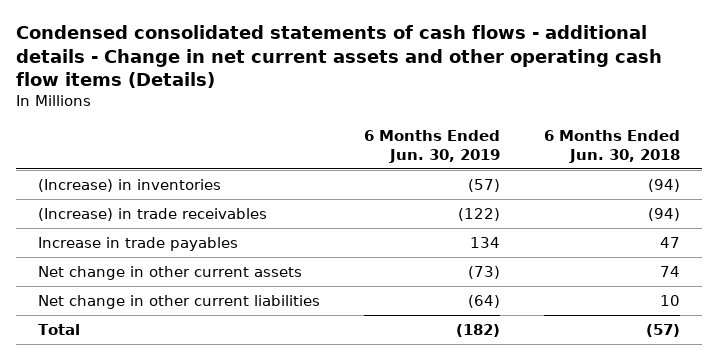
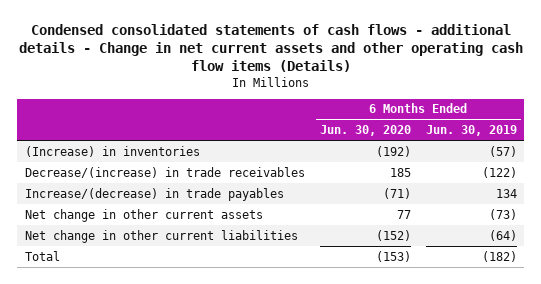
[543,130,680,163] 6 Months Ended Jun. 30, 2018 -> none
none -> [319,125,411,137] Jun. 30, 2020
[37,207,267,221] (Increase) in trade receivables -> [24,166,305,178] Decrease/(increase) in trade receivables
[37,236,238,251] Increase in trade payables -> [24,187,284,201] Increase/(decrease) in trade payables

